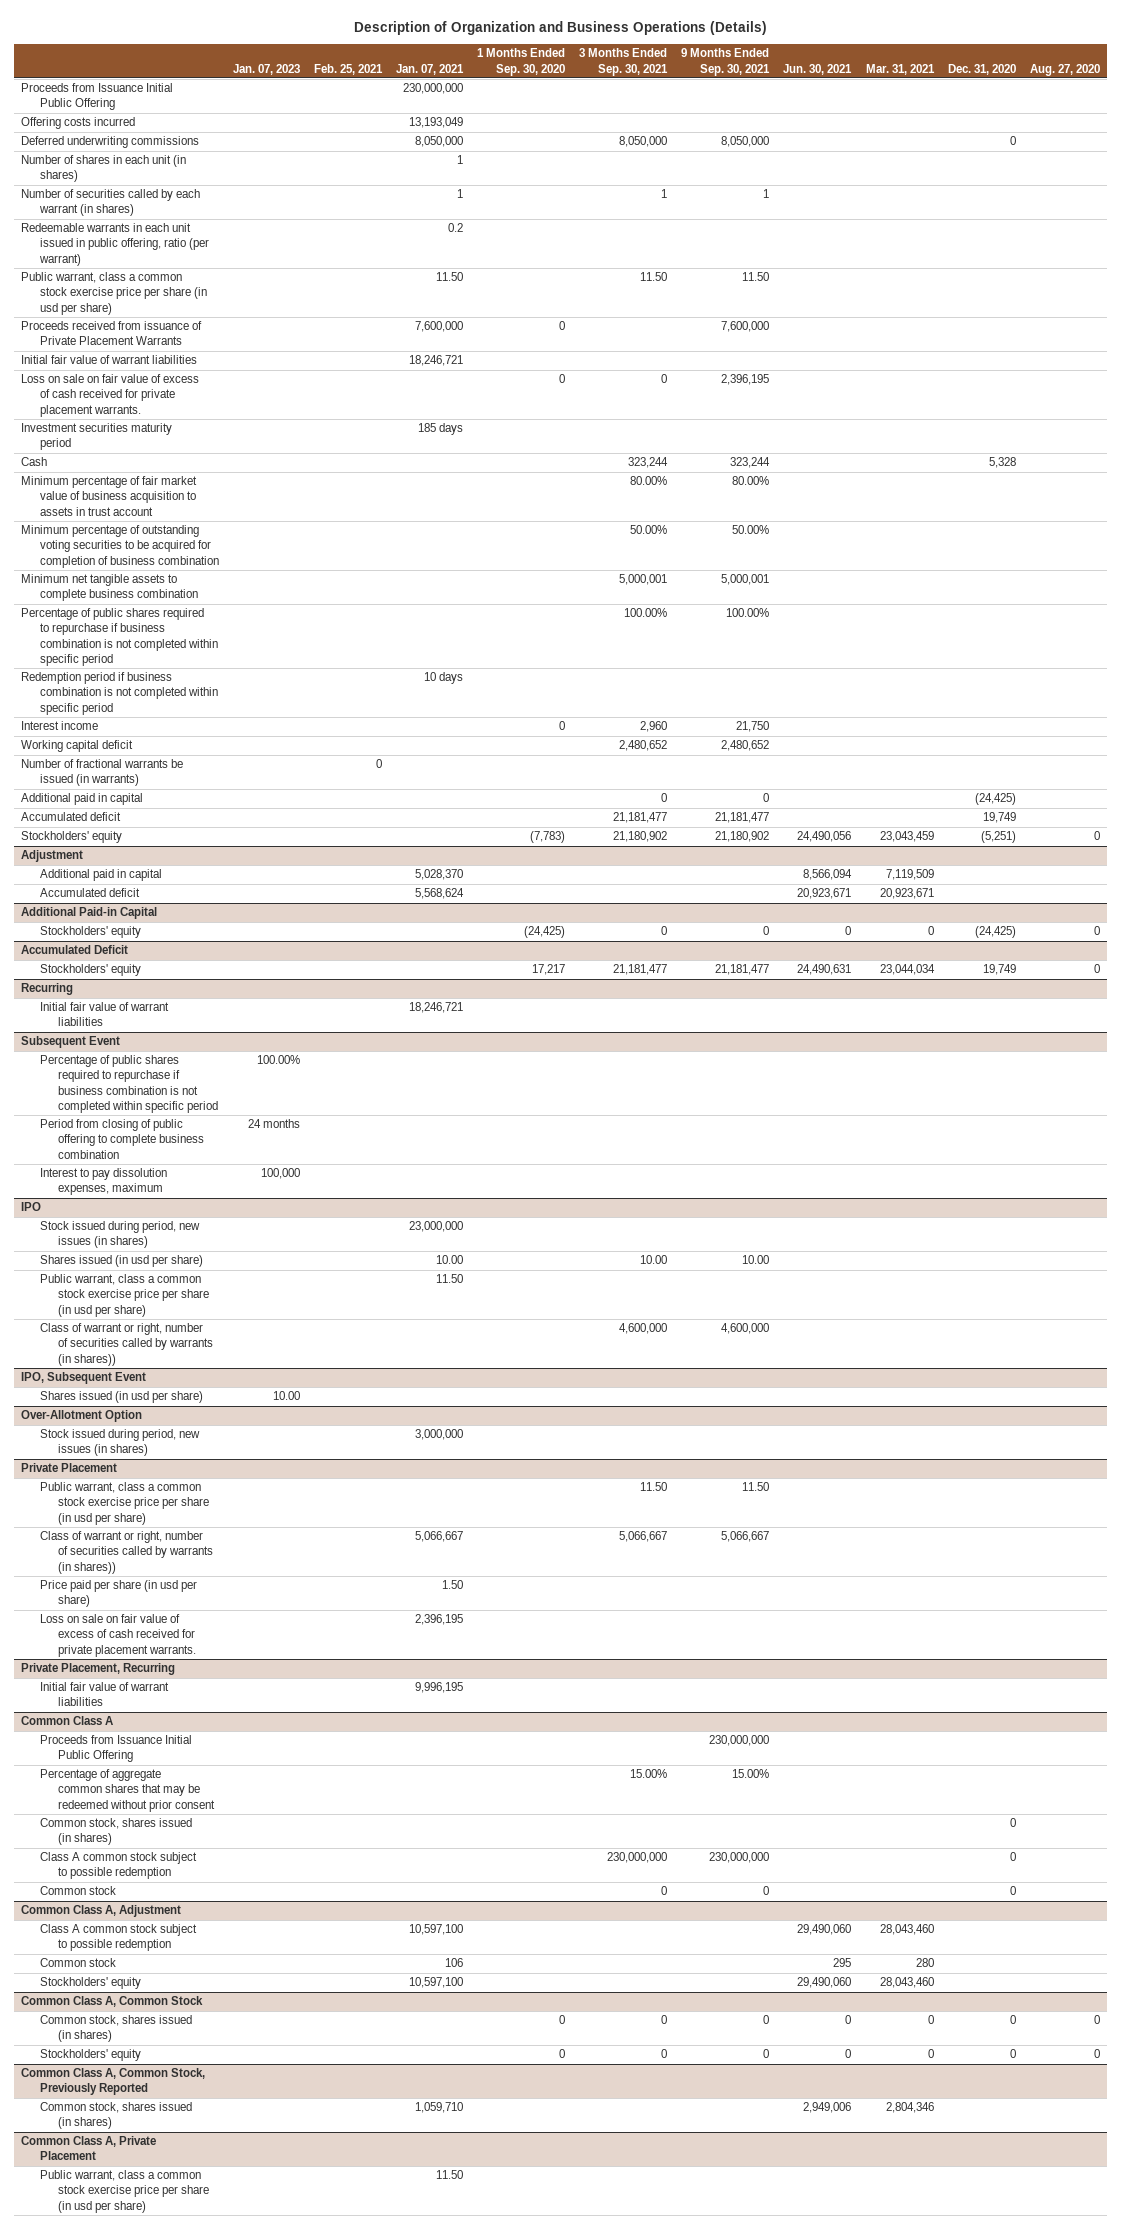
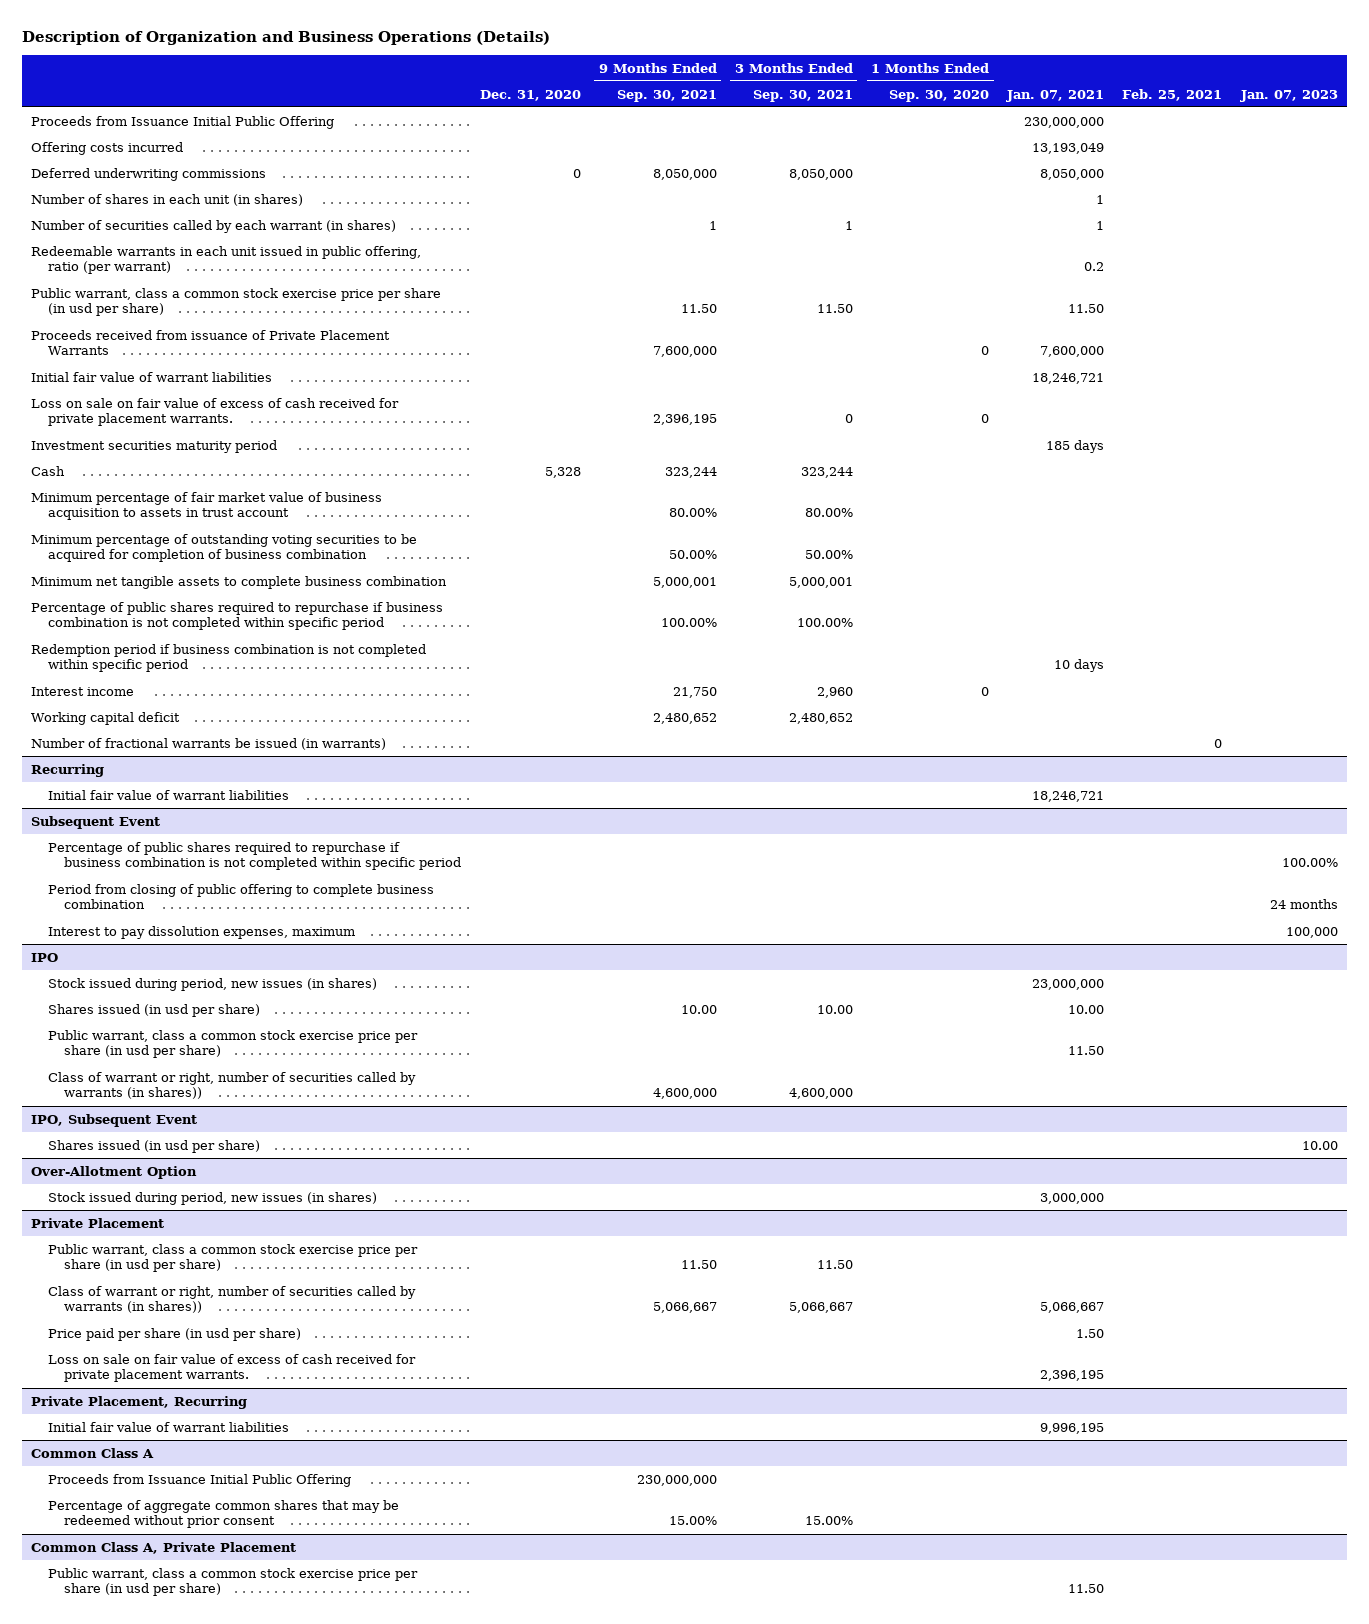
[783,63,853,75] Jun. 30, 2021 -> none
[865,63,935,75] Mar. 31, 2021 -> none
[1029,63,1100,76] Aug. 27, 2020 -> none
[21,793,144,806] Additional paid in capital -> none
[21,812,122,822] Accumulated deficit -> none
[21,831,123,844] Stockholders' equity -> none
[21,850,84,863] Adjustment -> none
[39,869,162,882] Additional paid in capital -> none
[39,888,140,898] Accumulated deficit -> none
[21,907,158,920] Additional Paid-in Capital -> none
[39,926,141,939] Stockholders' equity -> none
[21,945,129,955] Accumulated Deficit -> none
[39,964,141,977] Stockholders' equity -> none
[39,1818,192,1846] Common stock, shares issued (in shares) -> none
[39,1852,197,1880] Class A common stock subject to possible redemption -> none
[39,1886,116,1896] Common stock -> none
[21,1905,182,1918] Common Class A, Adjustment -> none
[39,1924,197,1952] Class A common stock subject to possible redemption -> none
[39,1958,116,1968] Common stock -> none
[39,1977,141,1990] Stockholders' equity -> none
[21,1996,204,2008] Common Class A, Common Stock -> none
[39,2015,192,2043] Common stock, shares issued (in shares) -> none
[39,2049,141,2062] Stockholders' equity -> none
[21,2068,206,2096] Common Class A, Common Stock, Previously Reported -> none
[39,2102,192,2130] Common stock, shares issued (in shares) -> none

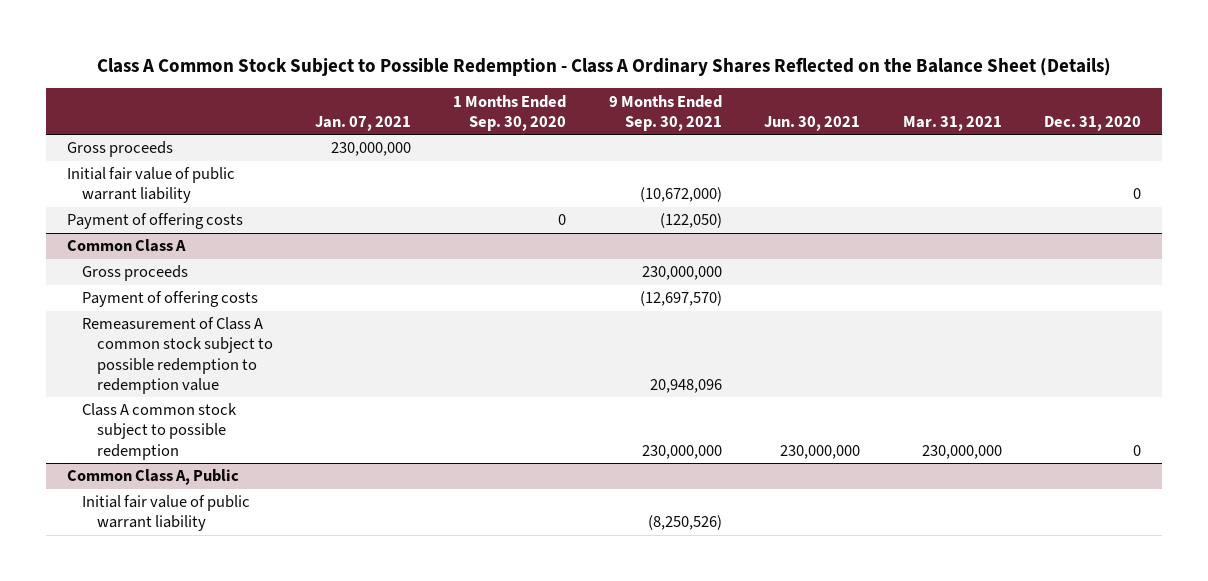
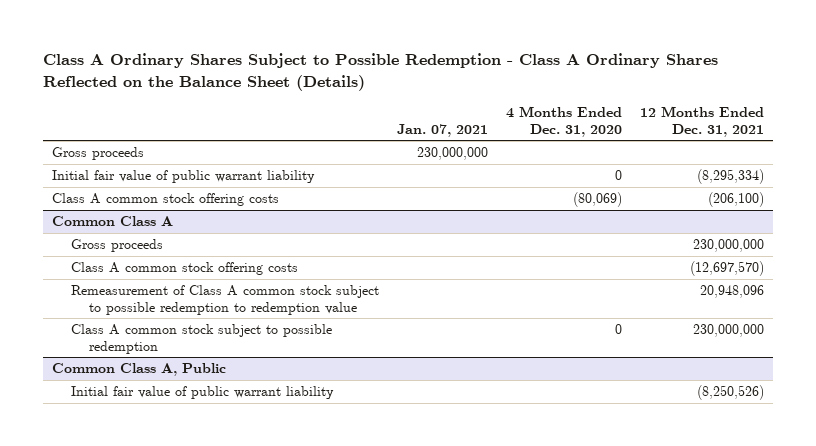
[97,56,1112,76] Class A Common Stock Subject to Possible Redemption - Class A Ordinary Shares Reflected on the Balance Sheet (Details) -> [43,53,719,91] Class A Ordinary Shares Subject to Possible Redemption - Class A Ordinary Shares Reflected on the Balance Sheet (Details)
[453,94,567,131] 1 Months Ended Sep. 30, 2020 -> none
[608,94,722,131] 9 Months Ended Sep. 30, 2021 -> none
[764,115,861,131] Jun. 30, 2021 -> none
[902,115,1002,131] Mar. 31, 2021 -> none
[1044,115,1142,131] Dec. 31, 2020 -> none
none -> [505,106,622,137] 4 Months Ended Dec. 31, 2020
none -> [640,106,765,137] 12 Months Ended Dec. 31, 2021
[67,213,244,230] Payment of offering costs -> [52,193,280,207] Class A common stock offering costs
[81,291,258,308] Payment of offering costs -> [70,262,298,276] Class A common stock offering costs

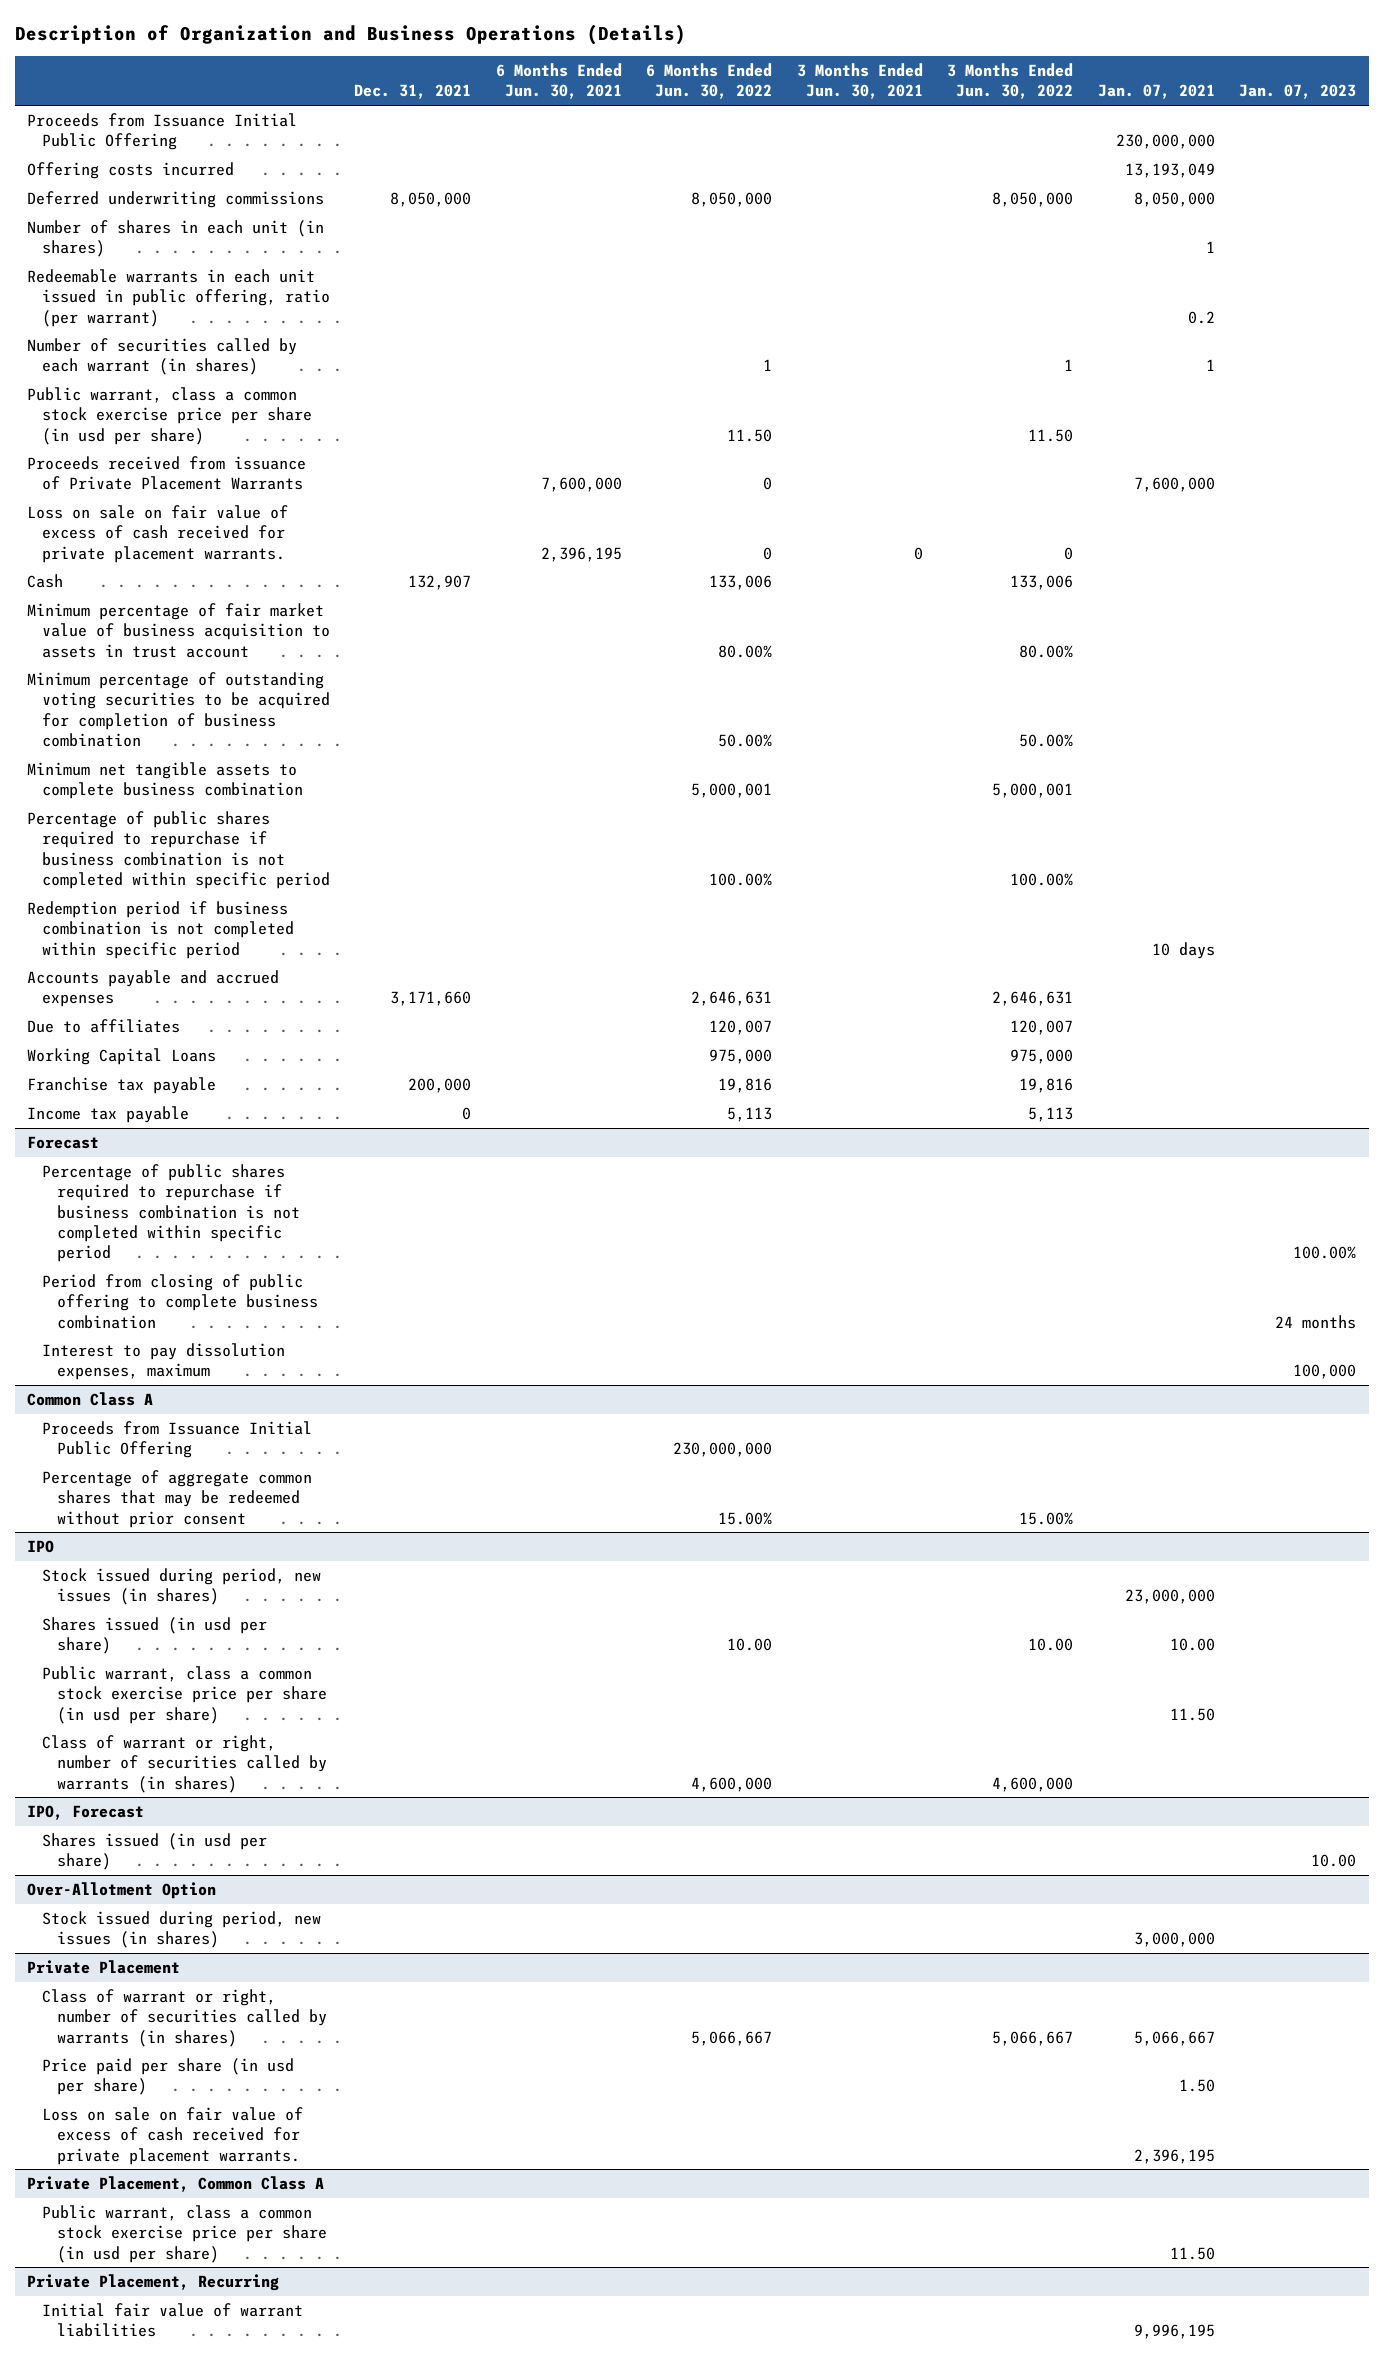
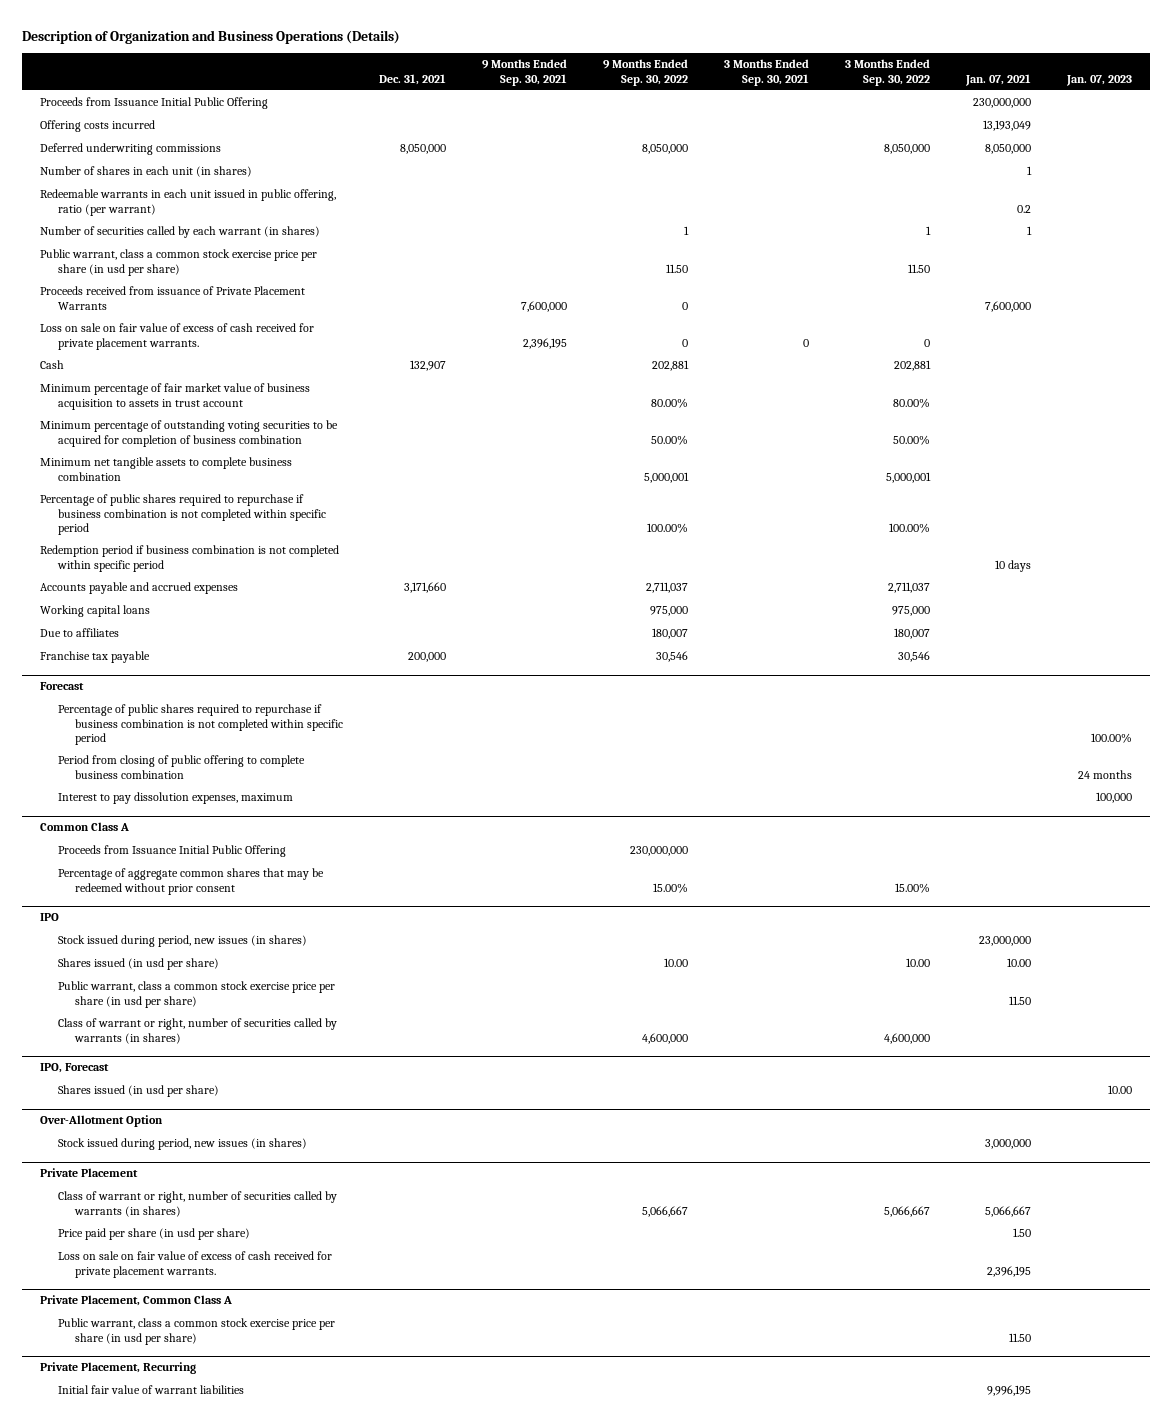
[495,63,622,100] 6 Months Ended Jun. 30, 2021 -> none
[646,63,773,100] 6 Months Ended Jun. 30, 2022 -> none
[796,63,923,100] 3 Months Ended Jun. 30, 2021 -> none
[947,63,1074,100] 3 Months Ended Jun. 30, 2022 -> none
none -> [481,59,567,86] 9 Months Ended Sep. 30, 2021
none -> [602,59,688,86] 9 Months Ended Sep. 30, 2022
none -> [723,59,809,86] 3 Months Ended Sep. 30, 2021
none -> [845,59,931,86] 3 Months Ended Sep. 30, 2022
none -> [40,605,151,618] Working capital loans
[26,1048,216,1066] Working Capital Loans -> none
[26,1106,189,1124] Income tax payable -> none

